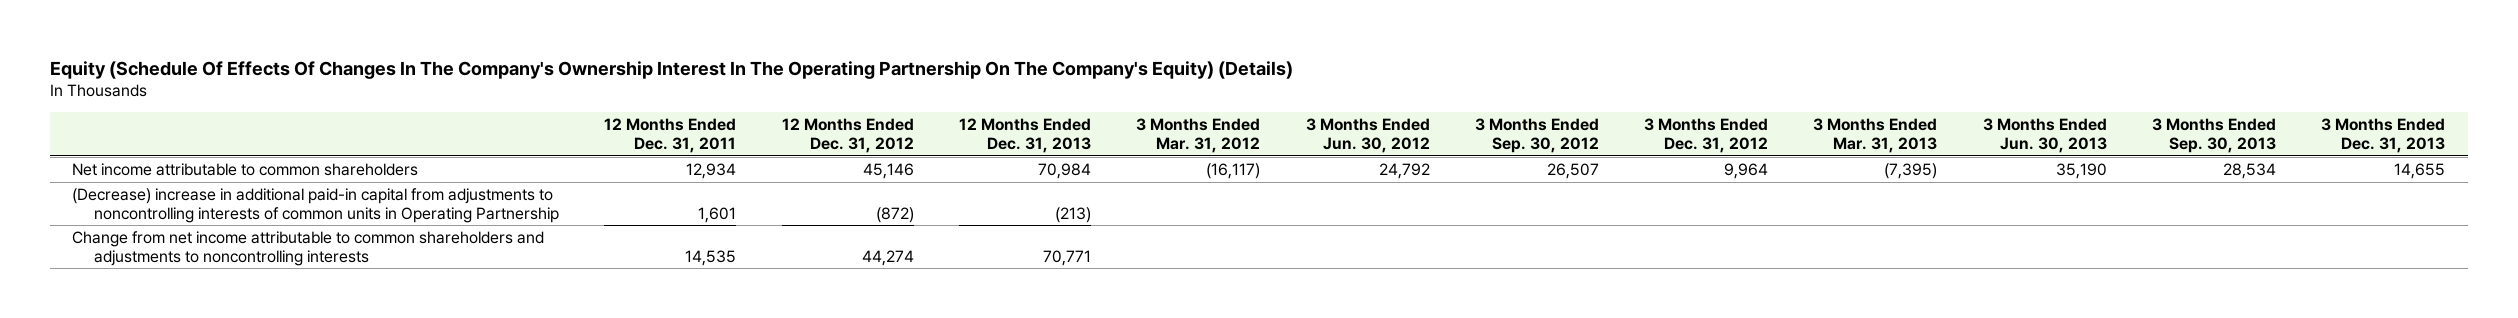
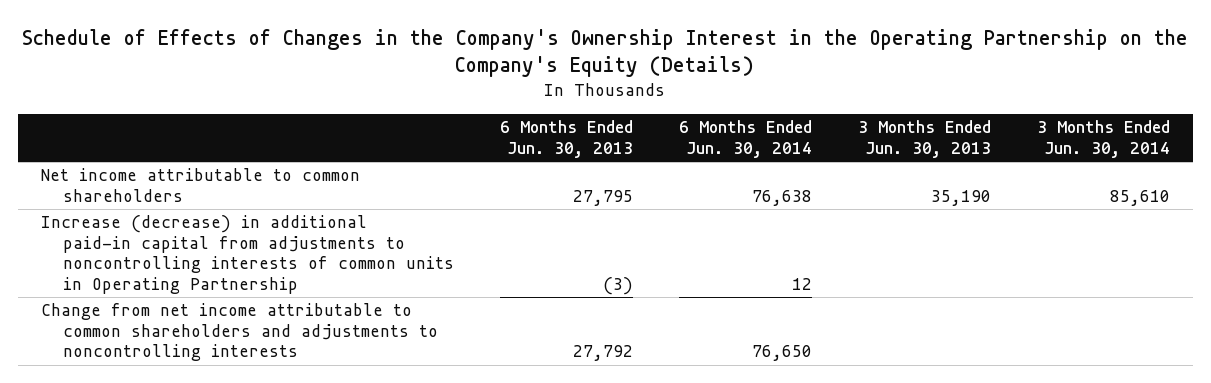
[49,60,1293,79] Equity (Schedule Of Effects Of Changes In The Company's Ownership Interest In The Operating Partnership On The Company's Equity) (Details) -> [22,29,1189,78] Schedule of Effects of Changes in the Company's Ownership Interest in the Operating Partnership on the Company's Equity (Details)
[604,118,737,154] 12 Months Ended Dec. 31, 2011 -> none
[781,118,914,154] 12 Months Ended Dec. 31, 2012 -> none
[959,118,1092,154] 12 Months Ended Dec. 31, 2013 -> none
[1136,118,1261,154] 3 Months Ended Mar. 31, 2012 -> none
[1305,118,1430,154] 3 Months Ended Jun. 30, 2012 -> none
[1474,118,1599,154] 3 Months Ended Sep. 30, 2012 -> none
[1644,118,1769,154] 3 Months Ended Dec. 31, 2012 -> none
[1813,118,1938,154] 3 Months Ended Mar. 31, 2013 -> none
[2152,118,2277,154] 3 Months Ended Sep. 30, 2013 -> none
[2321,118,2446,154] 3 Months Ended Dec. 31, 2013 -> none
none -> [500,120,634,158] 6 Months Ended Jun. 30, 2013
none -> [679,120,813,158] 6 Months Ended Jun. 30, 2014
none -> [1037,120,1171,158] 3 Months Ended Jun. 30, 2014
[72,188,560,223] (Decrease) increase in additional paid-in capital from adjustments to noncontrolling interests of common units in Operating Partnership -> [40,215,455,294] Increase (decrease) in additional paid-in capital from adjustments to noncontrolling interests of common units in Operating Partnership

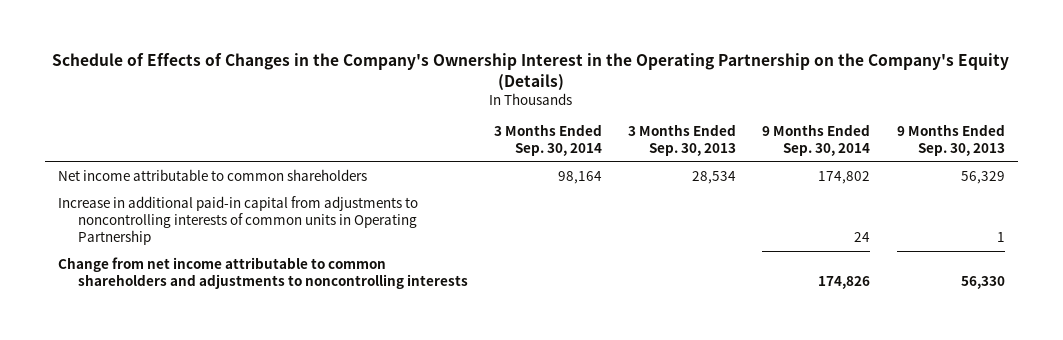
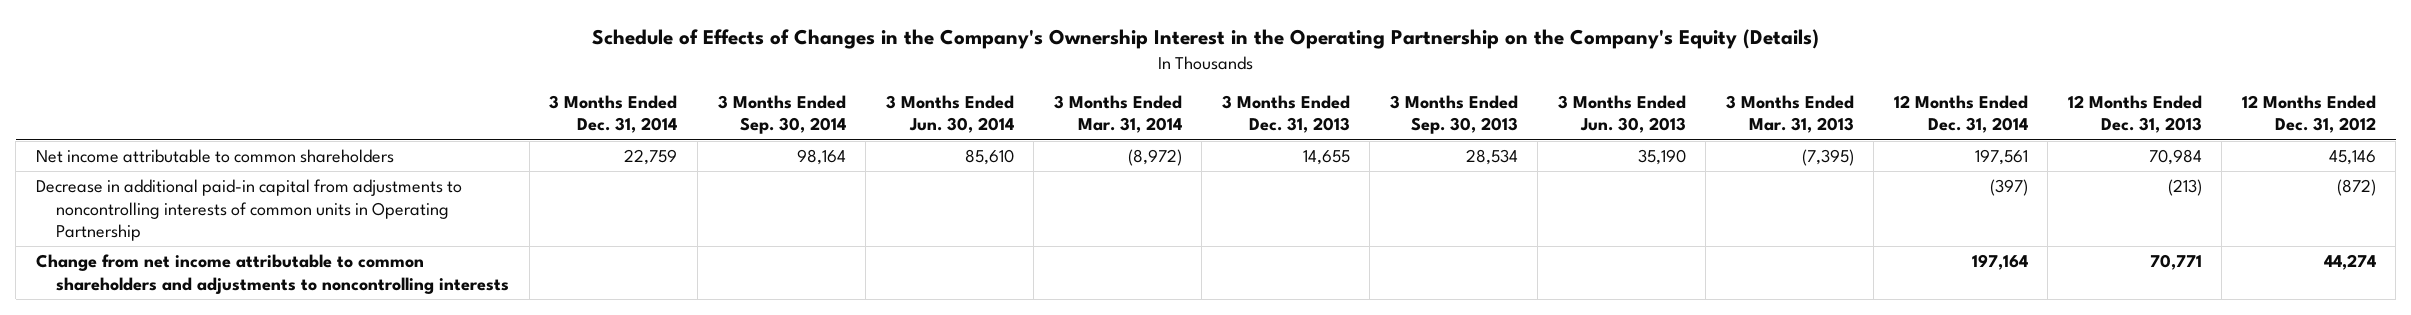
[762,124,871,157] 9 Months Ended Sep. 30, 2014 -> none
[896,124,1005,157] 9 Months Ended Sep. 30, 2013 -> none
none -> [549,94,678,134] 3 Months Ended Dec. 31, 2014
none -> [885,94,1014,134] 3 Months Ended Jun. 30, 2014
none -> [1053,94,1182,134] 3 Months Ended Mar. 31, 2014
none -> [1221,94,1350,134] 3 Months Ended Dec. 31, 2013
none -> [1557,94,1686,134] 3 Months Ended Jun. 30, 2013
none -> [1725,94,1854,134] 3 Months Ended Mar. 31, 2013
none -> [1893,94,2028,134] 12 Months Ended Dec. 31, 2014
none -> [2067,94,2202,134] 12 Months Ended Dec. 31, 2013
none -> [2241,94,2376,134] 12 Months Ended Dec. 31, 2012
[58,196,419,246] Increase in additional paid-in capital from adjustments to noncontrolling interests of common units in Operating Partnership -> [35,179,462,242] Decrease in additional paid-in capital from adjustments to noncontrolling interests of common units in Operating Partnership

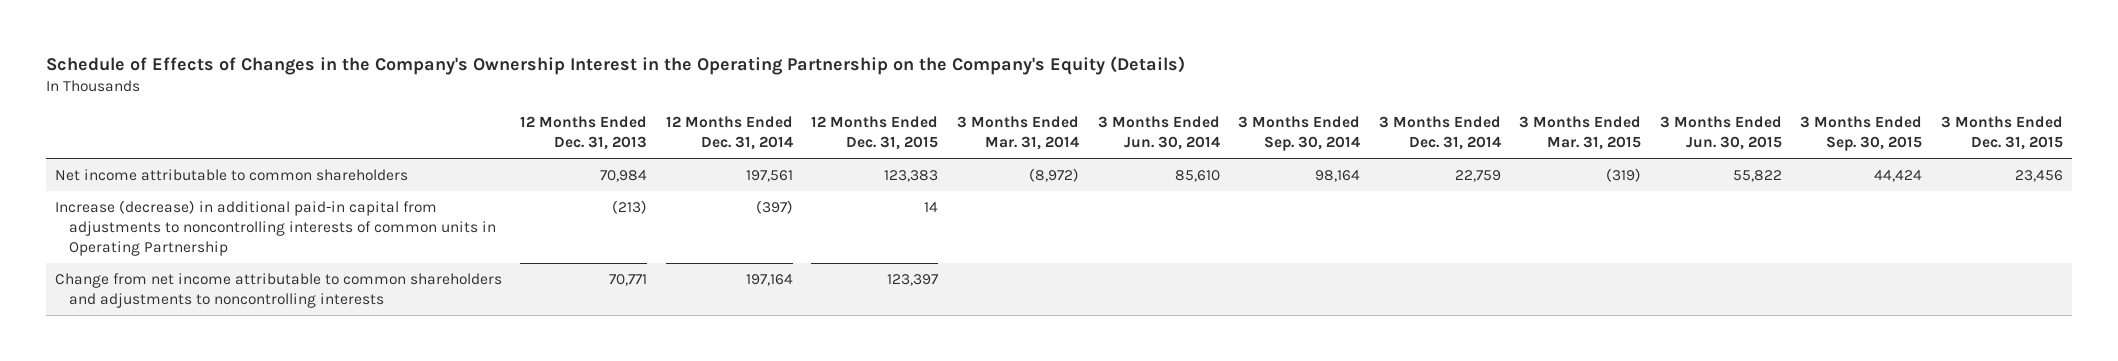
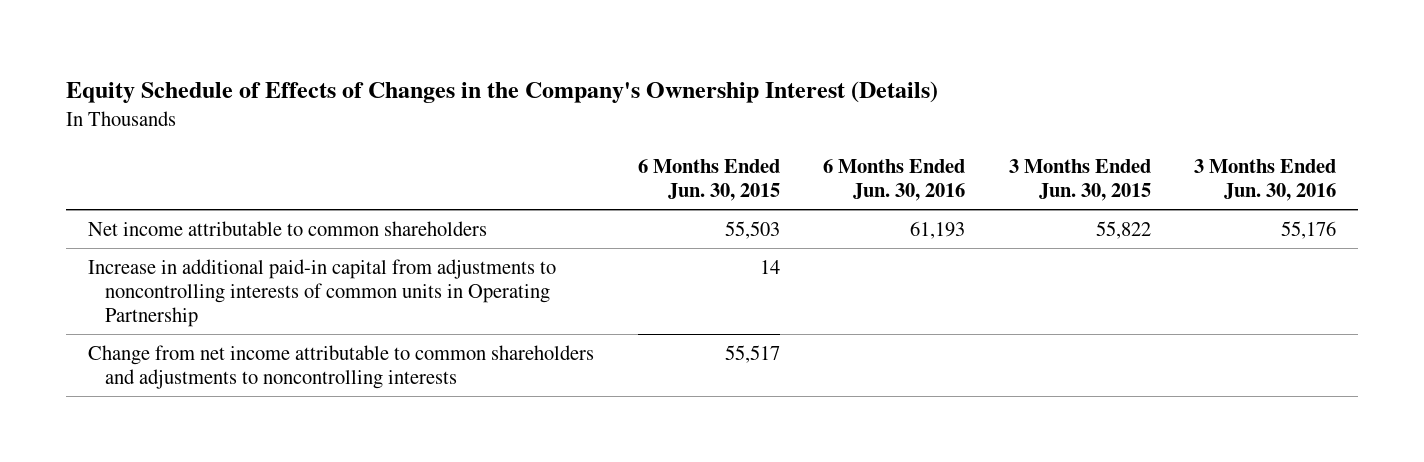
[45,55,1185,75] Schedule of Effects of Changes in the Company's Ownership Interest in the Operating Partnership on the Company's Equity (Details) -> [66,81,939,104] Equity Schedule of Effects of Changes in the Company's Ownership Interest (Details)
[520,116,648,151] 12 Months Ended Dec. 31, 2013 -> none
[665,116,793,151] 12 Months Ended Dec. 31, 2014 -> none
[811,116,939,151] 12 Months Ended Dec. 31, 2015 -> none
[956,116,1079,151] 3 Months Ended Mar. 31, 2014 -> none
[1097,116,1220,151] 3 Months Ended Jun. 30, 2014 -> none
[1238,116,1361,152] 3 Months Ended Sep. 30, 2014 -> none
[1378,116,1501,151] 3 Months Ended Dec. 31, 2014 -> none
[1519,116,1642,151] 3 Months Ended Mar. 31, 2015 -> none
[1800,116,1923,152] 3 Months Ended Sep. 30, 2015 -> none
[1940,116,2063,151] 3 Months Ended Dec. 31, 2015 -> none
none -> [637,158,780,201] 6 Months Ended Jun. 30, 2015
none -> [823,158,966,201] 6 Months Ended Jun. 30, 2016
none -> [1193,158,1336,201] 3 Months Ended Jun. 30, 2016
[54,200,496,256] Increase (decrease) in additional paid-in capital from adjustments to noncontrolling interests of common units in Operating Partnership -> [88,258,557,327] Increase in additional paid-in capital from adjustments to noncontrolling interests of common units in Operating Partnership

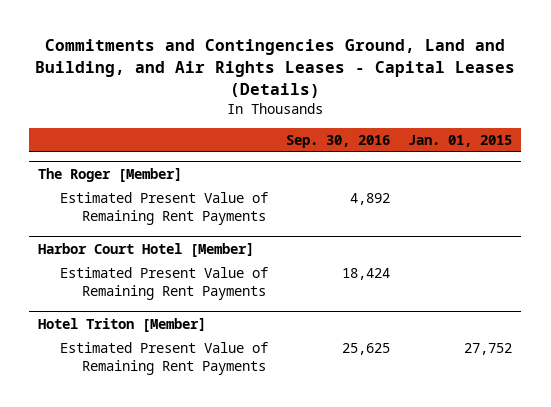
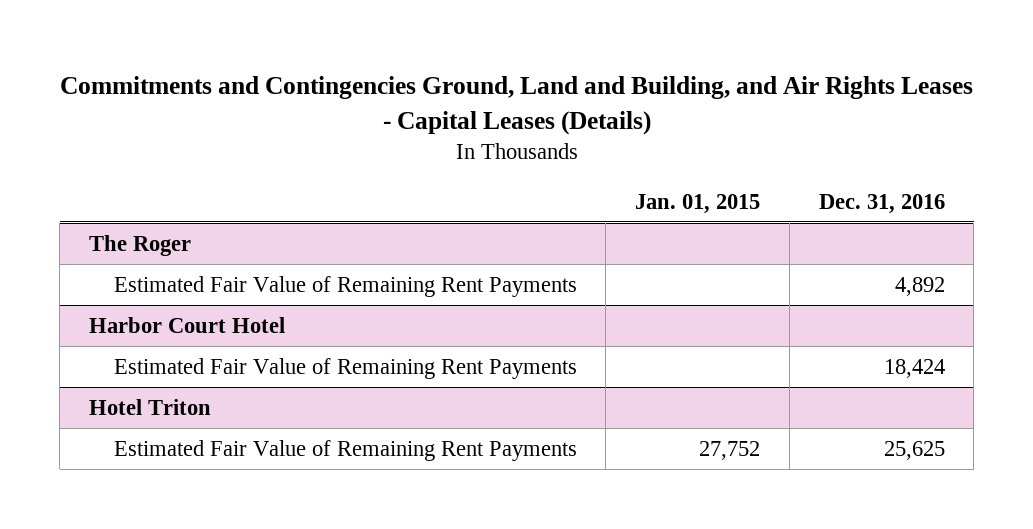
[286,134,391,148] Sep. 30, 2016 -> none
none -> [818,193,945,214] Dec. 31, 2016
[38,167,183,182] The Roger [Member] -> [88,234,191,256] The Roger
[60,192,269,225] Estimated Present Value of Remaining Rent Payments -> [113,275,577,297] Estimated Fair Value of Remaining Rent Payments
[38,242,255,257] Harbor Court Hotel [Member] -> [88,316,285,333] Harbor Court Hotel
[60,267,269,300] Estimated Present Value of Remaining Rent Payments -> [113,357,577,379] Estimated Fair Value of Remaining Rent Payments
[38,317,207,332] Hotel Triton [Member] -> [88,398,211,415] Hotel Triton
[60,342,269,375] Estimated Present Value of Remaining Rent Payments -> [113,439,577,461] Estimated Fair Value of Remaining Rent Payments

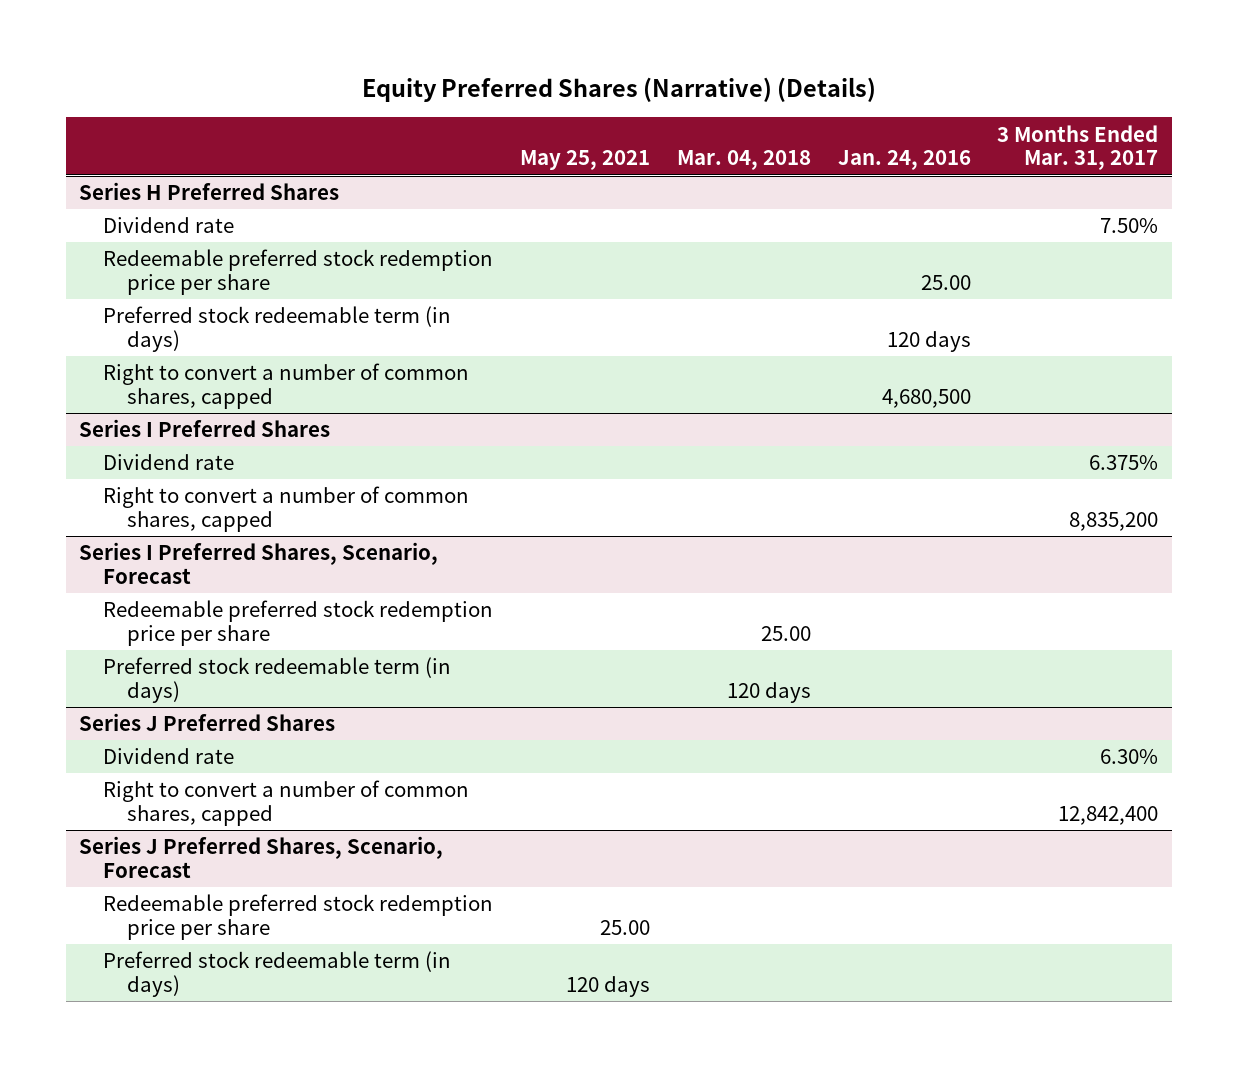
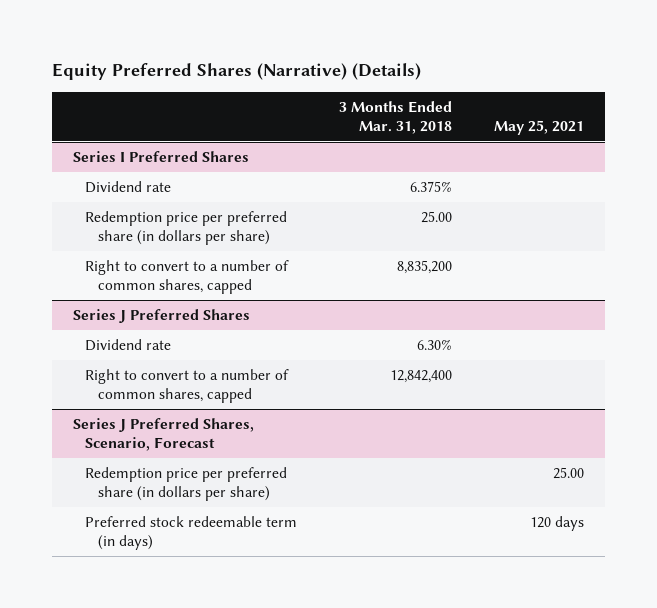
[676,150,811,171] Mar. 04, 2018 -> none
[837,150,971,171] Jan. 24, 2016 -> none
[997,124,1159,171] 3 Months Ended Mar. 31, 2017 -> none
none -> [339,100,453,134] 3 Months Ended Mar. 31, 2018
[79,182,340,201] Series H Preferred Shares -> none
[103,217,235,234] Dividend rate -> none
[103,249,494,295] Redeemable preferred stock redemption price per share -> none
[103,306,452,352] Preferred stock redeemable term (in days) -> none
[103,363,470,409] Right to convert a number of common shares, capped -> none
[79,542,439,584] Series I Preferred Shares, Scenario, Forecast -> none
[103,600,494,646] Redeemable preferred stock redemption price per share -> none
[103,657,452,703] Preferred stock redeemable term (in days) -> none
none -> [85,211,288,246] Redemption price per preferred share (in dollars per share)
[103,486,470,532] Right to convert a number of common shares, capped -> [85,260,290,295] Right to convert to a number of common shares, capped
[103,780,470,826] Right to convert a number of common shares, capped -> [85,369,290,404] Right to convert to a number of common shares, capped
[103,894,494,940] Redeemable preferred stock redemption price per share -> [85,467,288,502] Redemption price per preferred share (in dollars per share)

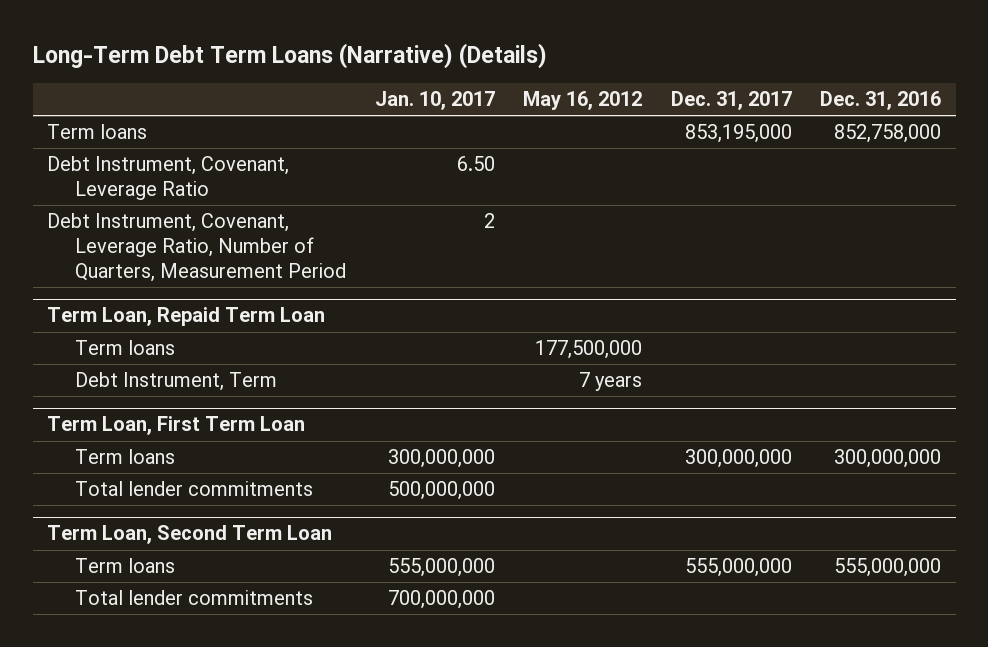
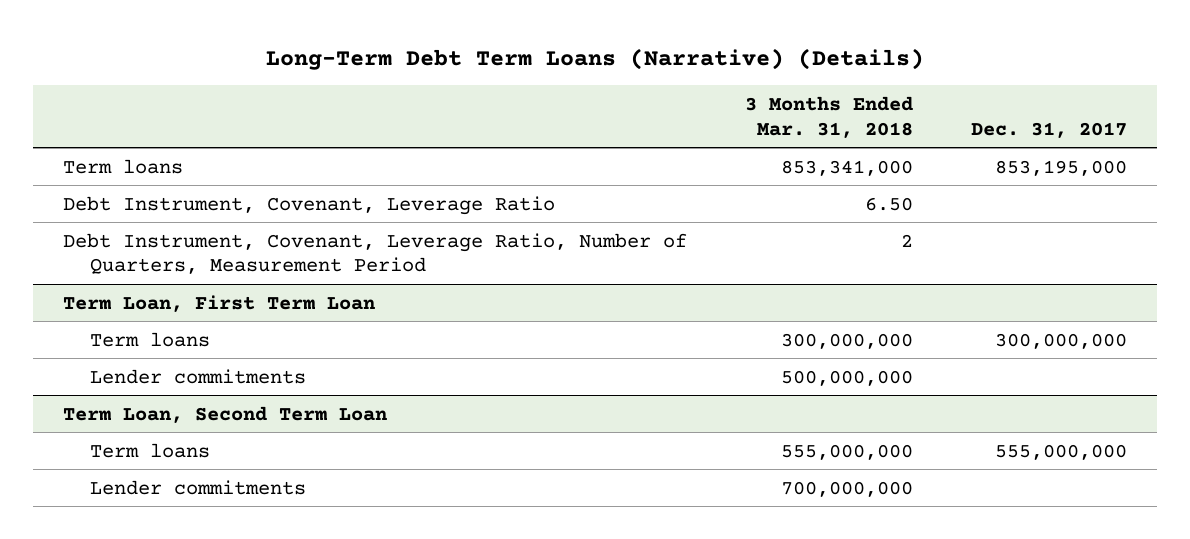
[374,91,495,111] Jan. 10, 2017 -> none
[523,91,643,111] May 16, 2012 -> none
[820,91,942,111] Dec. 31, 2016 -> none
none -> [745,96,914,138] 3 Months Ended Mar. 31, 2018
[46,307,325,327] Term Loan, Repaid Term Loan -> none
[75,340,176,356] Term loans -> none
[75,372,278,392] Debt Instrument, Term -> none
[75,481,314,497] Total lender commitments -> [90,368,307,384] Lender commitments
[75,590,314,606] Total lender commitments -> [90,479,307,495] Lender commitments

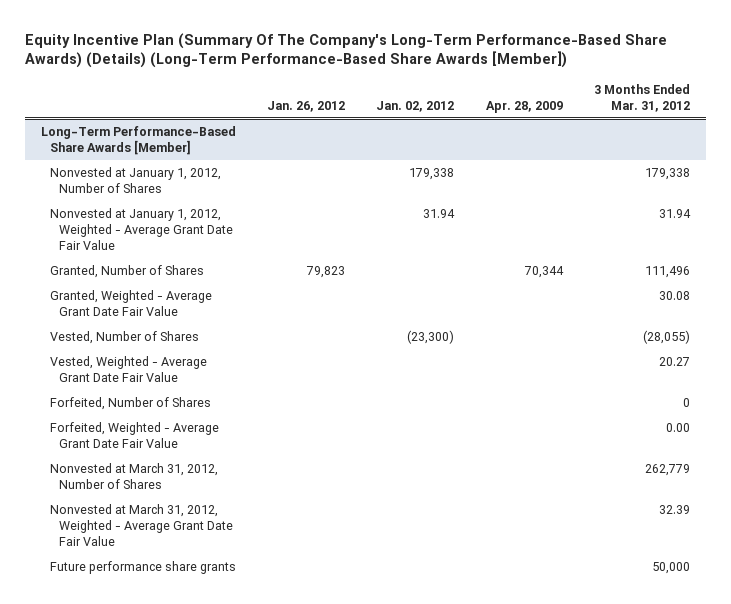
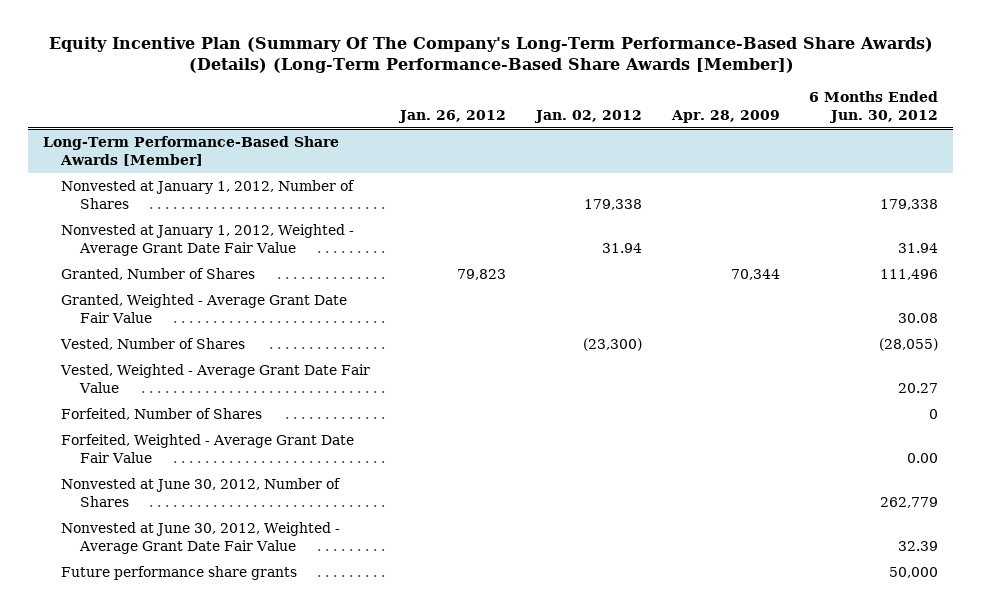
[594,83,691,112] 3 Months Ended Mar. 31, 2012 -> none
none -> [809,91,939,123] 6 Months Ended Jun. 30, 2012
[49,462,218,490] Nonvested at March 31, 2012, Number of Shares -> [61,477,342,507] Nonvested at June 30, 2012, Number of Shares
[49,503,233,547] Nonvested at March 31, 2012, Weighted - Average Grant Date Fair Value -> [61,521,341,554] Nonvested at June 30, 2012, Weighted - Average Grant Date Fair Value

